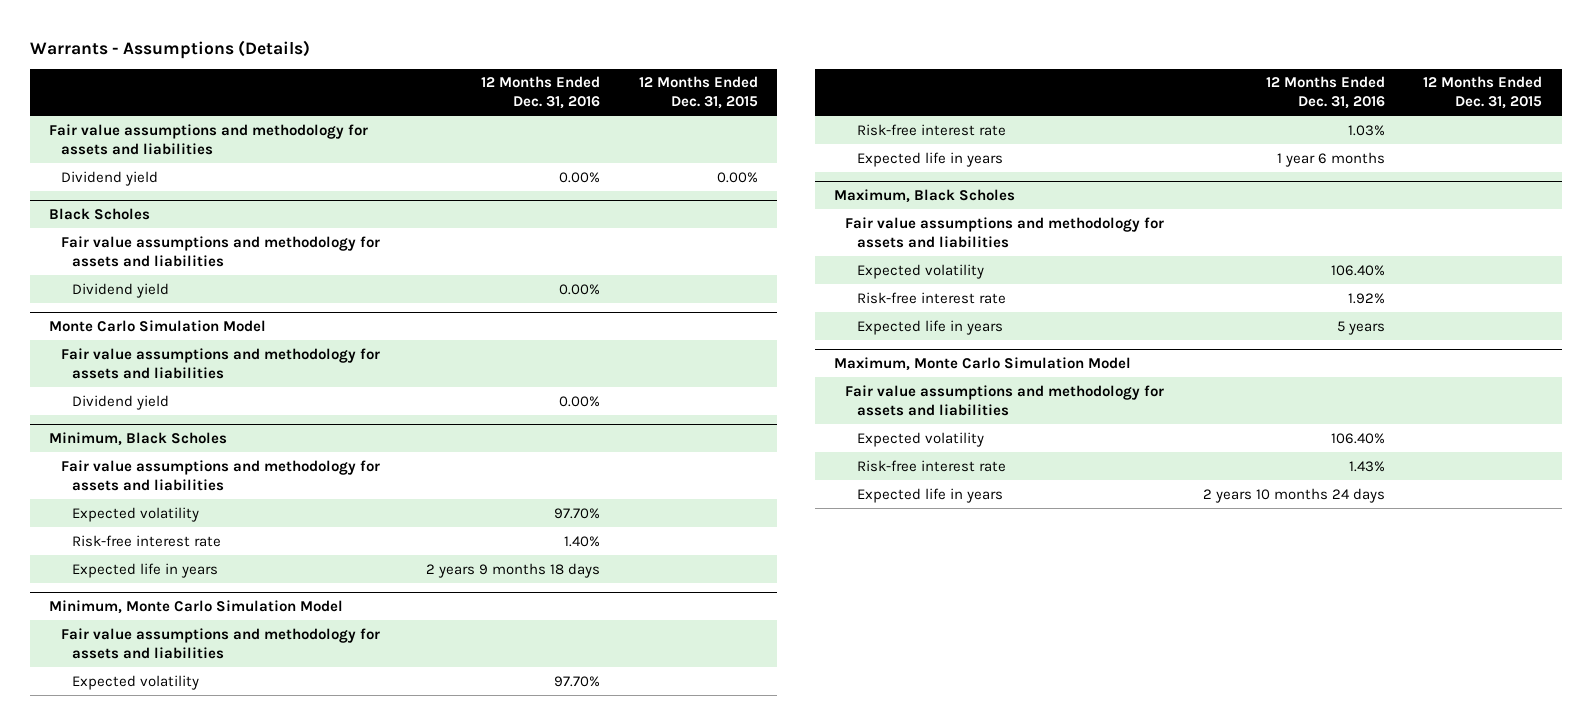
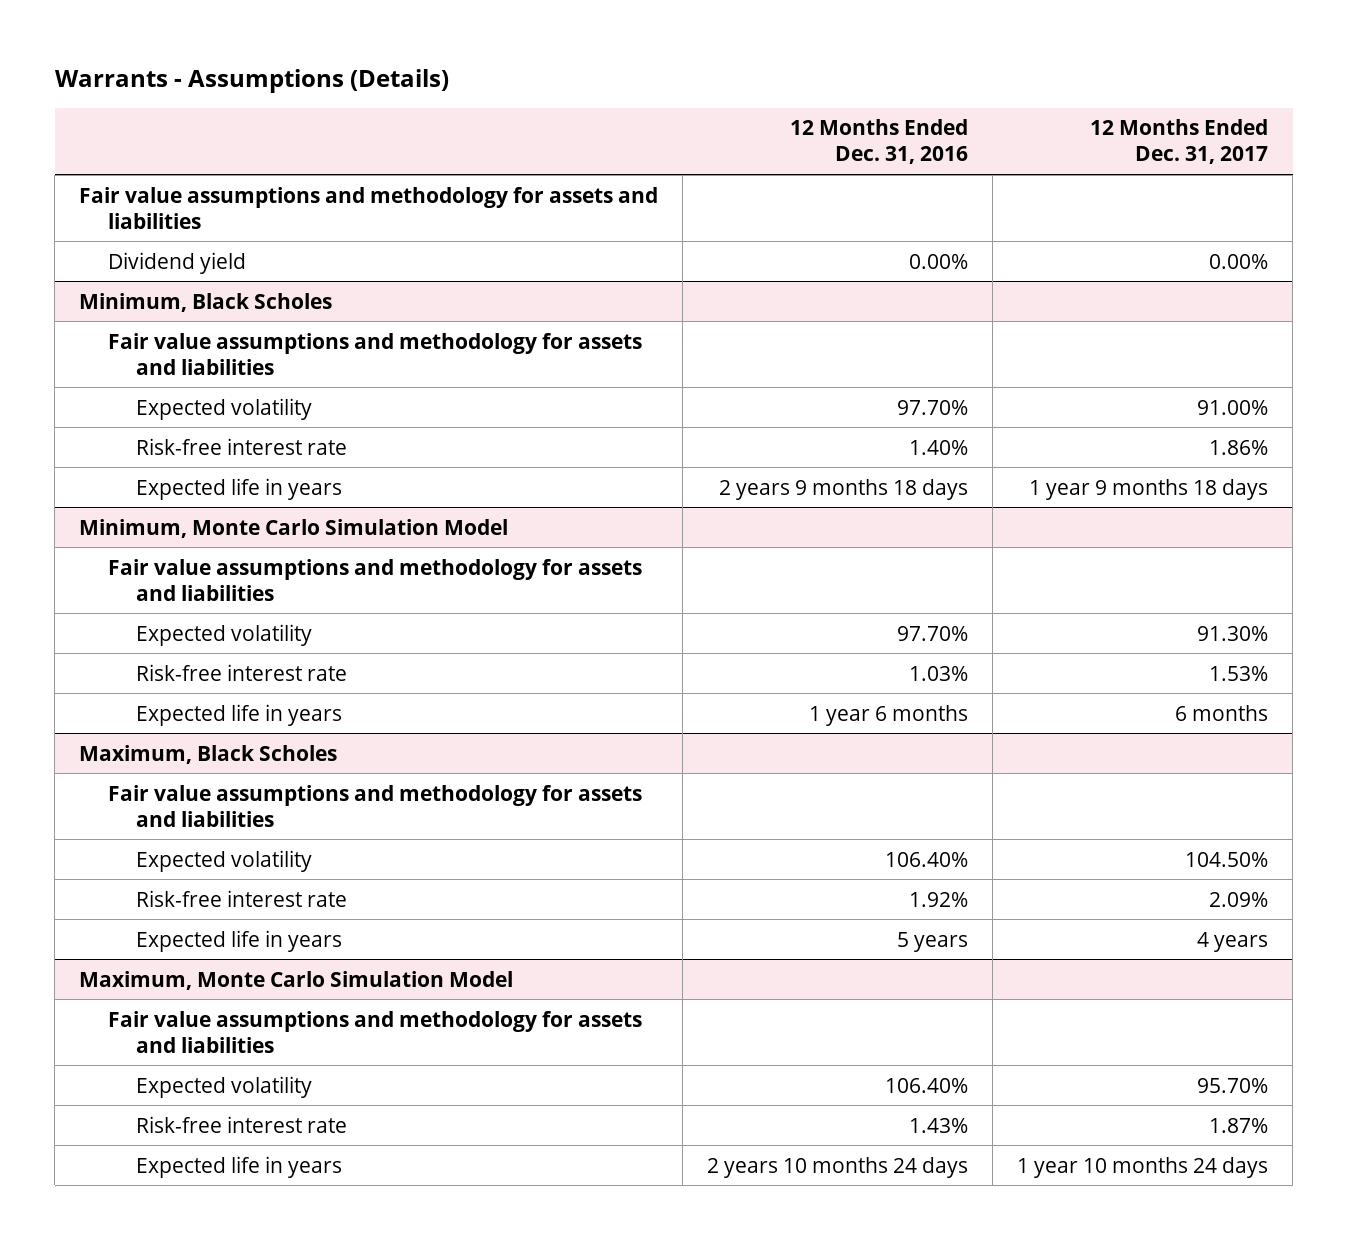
[638,76,758,110] 12 Months Ended Dec. 31, 2015 -> none
none -> [1090,119,1269,165] 12 Months Ended Dec. 31, 2017
[49,208,151,221] Black Scholes -> none
[60,235,380,267] Fair value assumptions and methodology for assets and liabilities -> none
[72,282,170,298] Dividend yield -> none
[49,320,267,333] Monte Carlo Simulation Model -> none
[60,347,380,379] Fair value assumptions and methodology for assets and liabilities -> none
[72,394,170,410] Dividend yield -> none

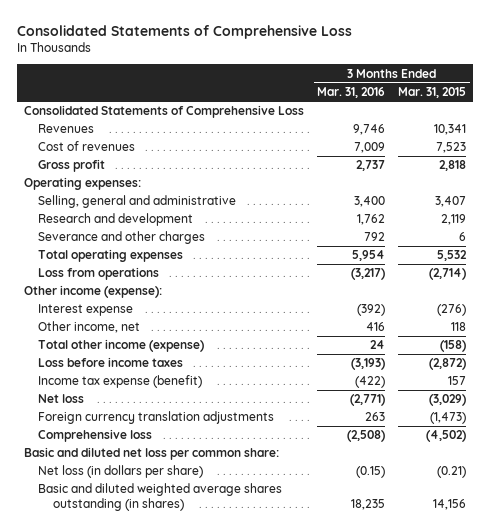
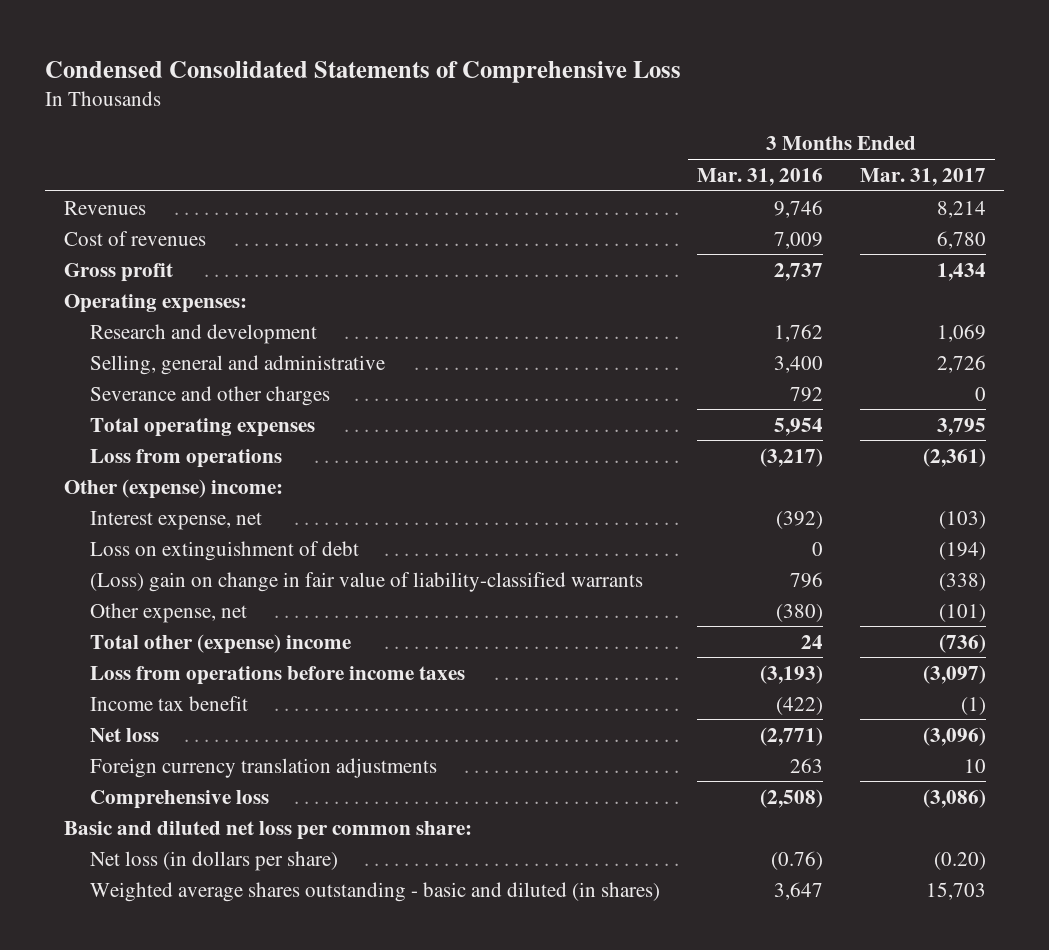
[17,24,353,39] Consolidated Statements of Comprehensive Loss -> [45,60,682,83] Condensed Consolidated Statements of Comprehensive Loss
[398,87,467,99] Mar. 31, 2015 -> none
none -> [859,167,986,186] Mar. 31, 2017
[23,105,304,119] Consolidated Statements of Comprehensive Loss -> none
[38,195,237,209] Selling, general and administrative -> [90,354,386,375] Selling, general and administrative
[23,285,162,299] Other income (expense): -> [63,478,283,499] Other (expense) income:
[38,304,134,317] Interest expense -> [90,510,263,530] Interest expense, net
none -> [90,540,360,561] Loss on extinguishment of debt
none -> [90,571,644,592] (Loss) gain on change in fair value of liability-classified warrants
[38,321,141,334] Other income, net -> [90,602,248,623] Other expense, net
[366,322,386,332] 416 -> [775,603,823,622] (380)
[38,339,205,353] Total other income (expense) -> [90,633,352,654] Total other (expense) income
[38,357,184,368] Loss before income taxes -> [90,665,466,685] Loss from operations before income taxes
[38,375,203,389] Income tax expense (benefit) -> [90,695,249,711] Income tax benefit
[356,466,386,479] (0.15) -> [770,850,823,870] (0.76)
[38,483,283,511] Basic and diluted weighted average shares outstanding (in shares) -> [90,881,661,902] Weighted average shares outstanding - basic and diluted (in shares)
[351,498,386,510] 18,235 -> [773,881,823,900] 3,647

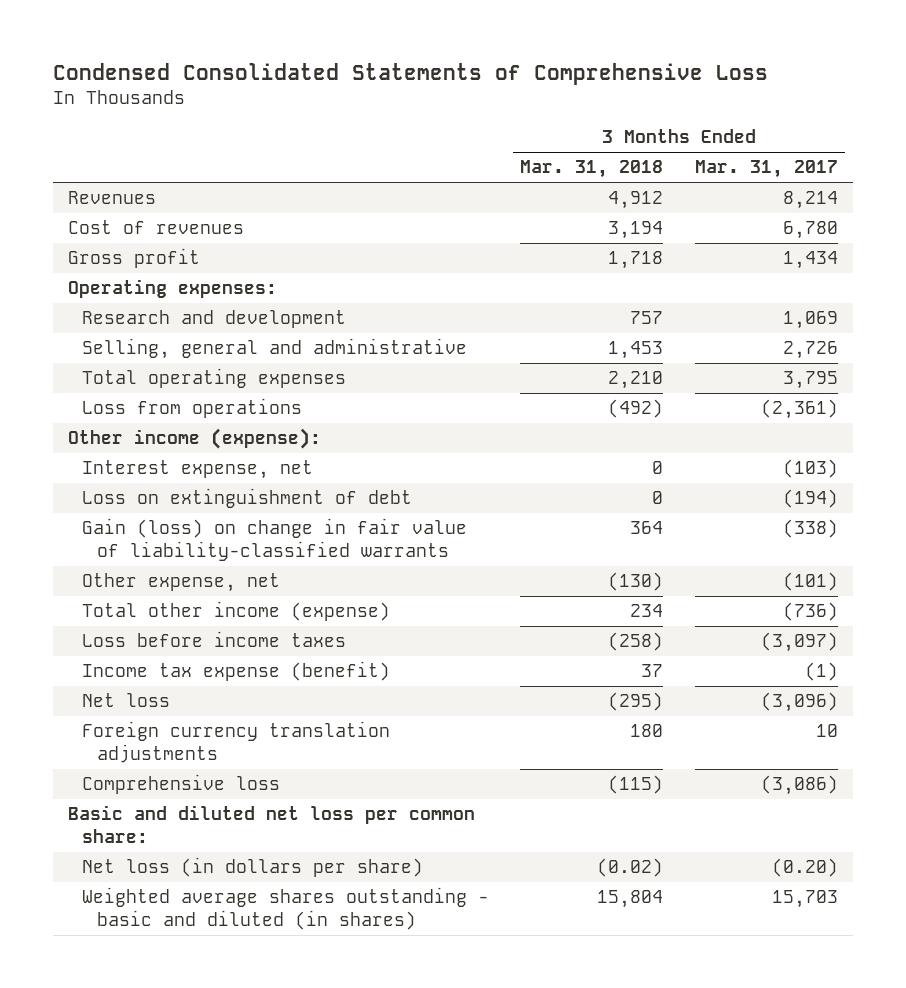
[696,167,823,186] Mar. 31, 2016 -> none
none -> [520,160,664,179] Mar. 31, 2018
[90,385,331,406] Severance and other charges -> none
[63,478,283,499] Other (expense) income: -> [68,428,322,450] Other income (expense):
[90,571,644,592] (Loss) gain on change in fair value of liability-classified warrants -> [82,518,468,562] Gain (loss) on change in fair value of liability-classified warrants
[90,633,352,654] Total other (expense) income -> [82,601,391,622] Total other income (expense)
[90,665,466,685] Loss from operations before income taxes -> [82,631,347,648] Loss before income taxes
[90,695,249,711] Income tax benefit -> [82,661,391,682] Income tax expense (benefit)

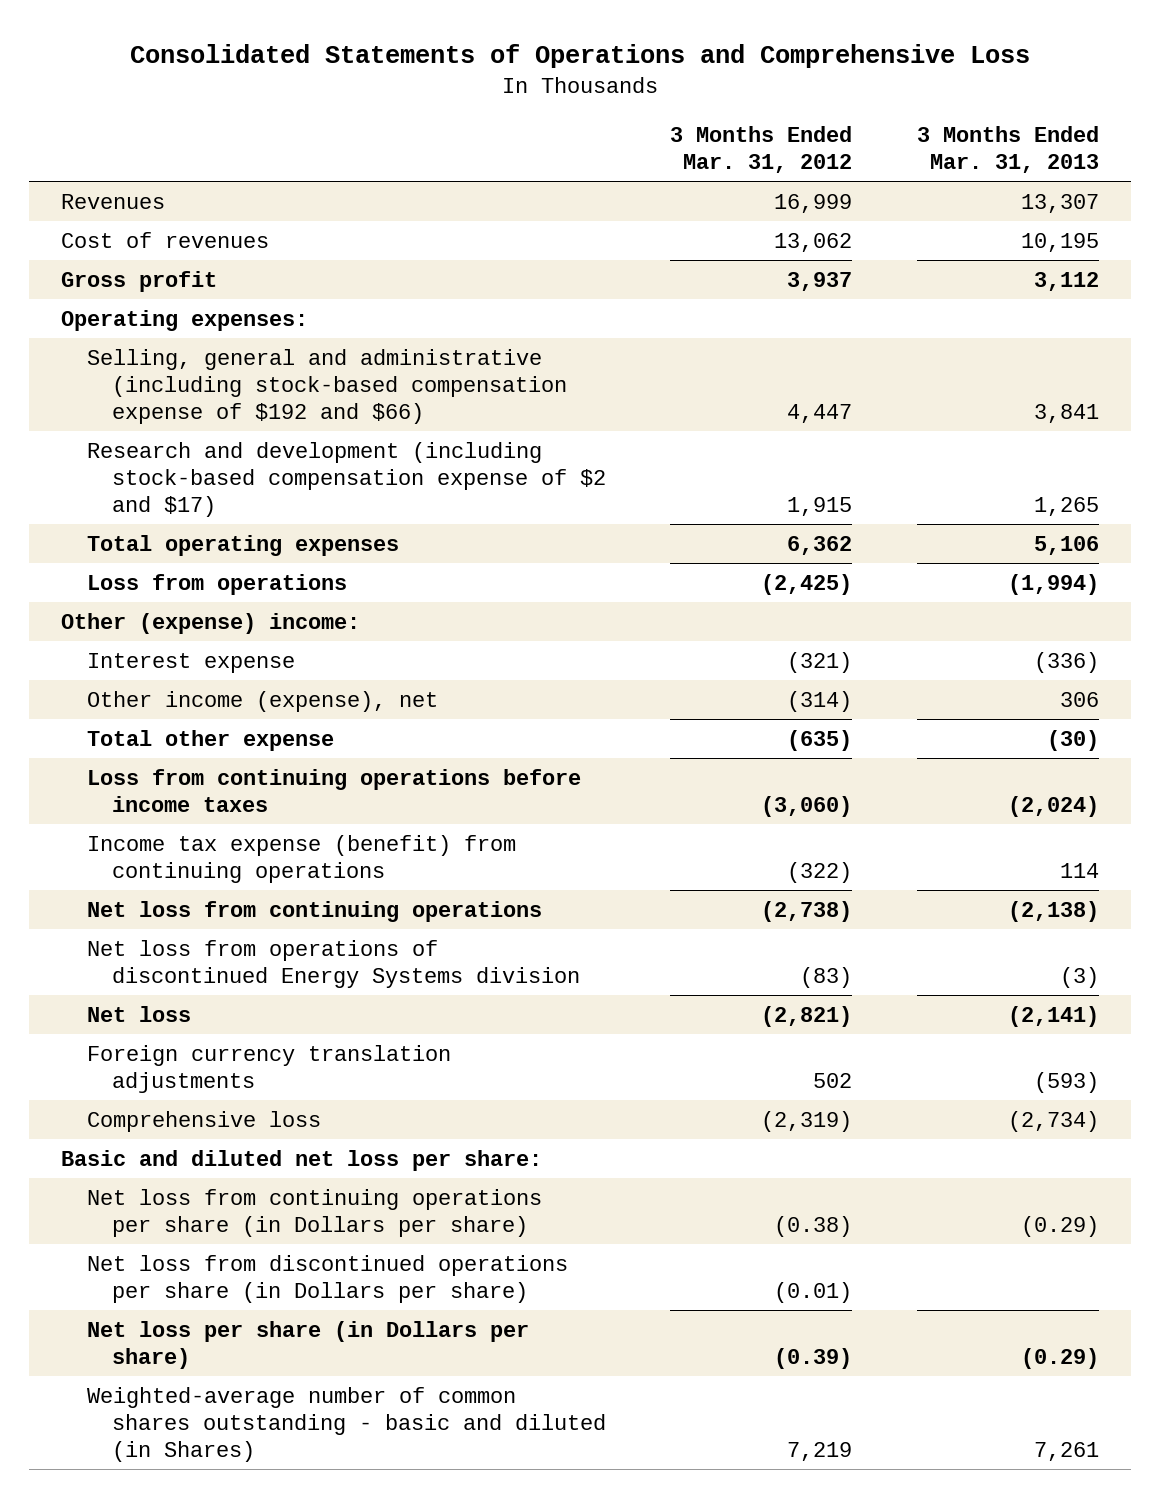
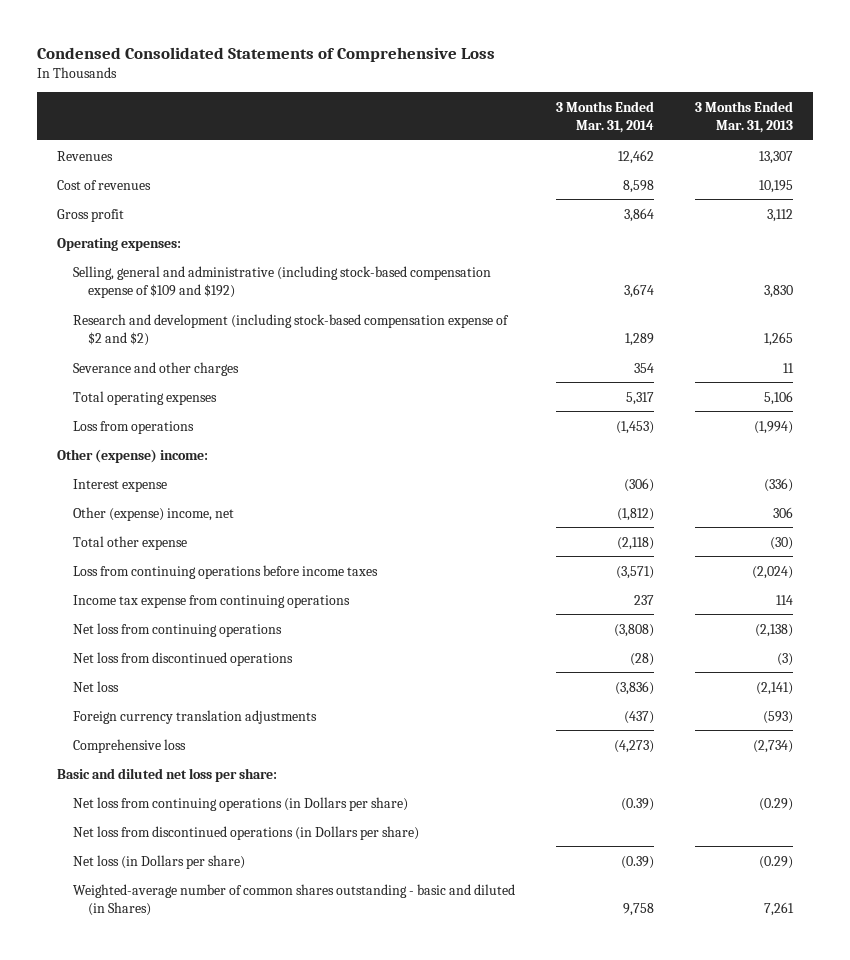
[130,44,1031,69] Consolidated Statements of Operations and Comprehensive Loss -> [36,46,495,62] Condensed Consolidated Statements of Comprehensive Loss
[670,125,853,174] 3 Months Ended Mar. 31, 2012 -> none
none -> [555,100,654,133] 3 Months Ended Mar. 31, 2014
[86,348,568,425] Selling, general and administrative (including stock-based compensation expense of $192 and $66) -> [72,265,491,298] Selling, general and administrative (including stock-based compensation expense of $109 and $192)
[1033,404,1099,424] 3,841 -> [763,284,793,298] 3,830
[86,441,607,518] Research and development (including stock-based compensation expense of $2 and $17) -> [72,313,509,346] Research and development (including stock-based compensation expense of $2 and $2)
none -> [72,361,239,376] Severance and other charges
[86,690,438,712] Other income (expense), net -> [72,506,234,521] Other (expense) income, net
[86,834,516,883] Income tax expense (benefit) from continuing operations -> [72,594,350,608] Income tax expense from continuing operations
[86,939,581,988] Net loss from operations of discontinued Energy Systems division -> [72,651,293,666] Net loss from discontinued operations
[86,1188,542,1237] Net loss from continuing operations per share (in Dollars per share) -> [72,796,408,811] Net loss from continuing operations (in Dollars per share)
[86,1254,568,1303] Net loss from discontinued operations per share (in Dollars per share) -> [72,825,419,840] Net loss from discontinued operations (in Dollars per share)
[86,1320,529,1369] Net loss per share (in Dollars per share) -> [72,854,245,869] Net loss (in Dollars per share)

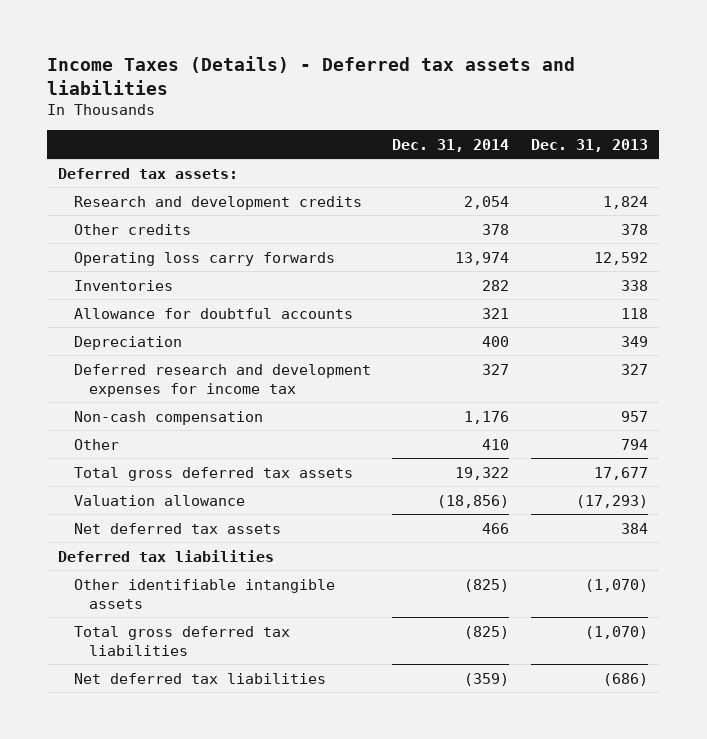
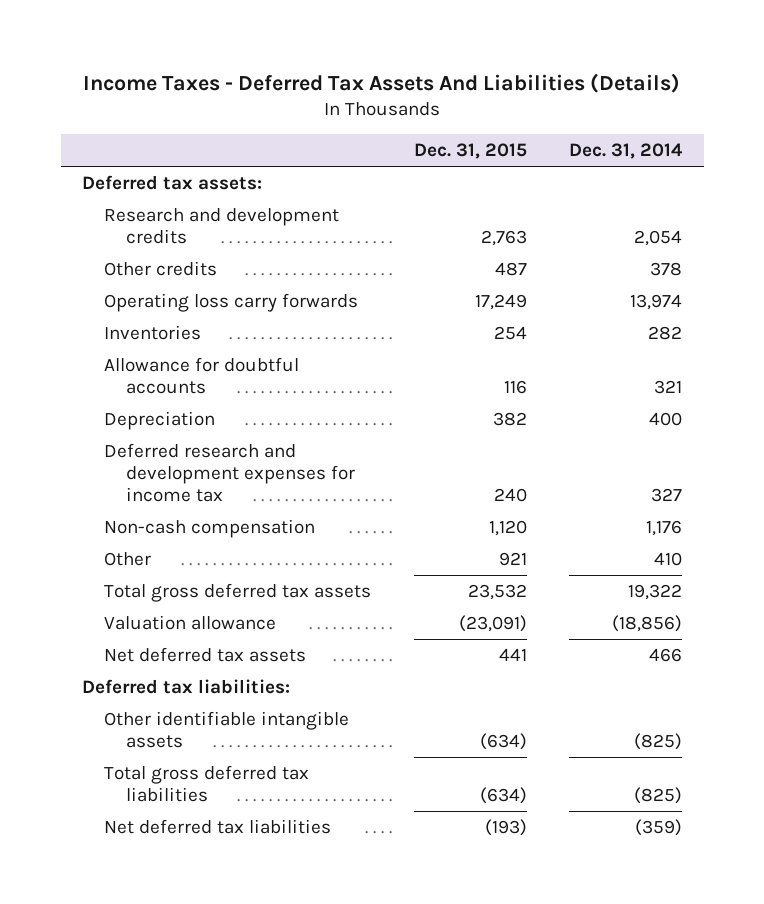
[47,55,576,95] Income Taxes (Details) - Deferred tax assets and liabilities -> [83,72,681,93] Income Taxes - Deferred Tax Assets And Liabilities (Details)
[531,138,649,152] Dec. 31, 2013 -> none
none -> [413,143,527,160] Dec. 31, 2015
[58,549,275,562] Deferred tax liabilities -> [81,678,290,694] Deferred tax liabilities:

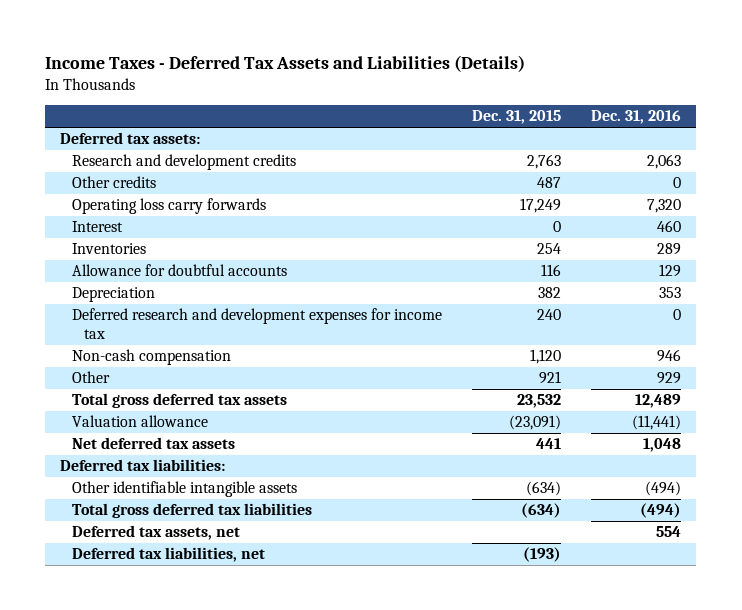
[83,72,681,93] Income Taxes - Deferred Tax Assets And Liabilities (Details) -> [45,55,526,73] Income Taxes - Deferred Tax Assets and Liabilities (Details)
[569,143,684,160] Dec. 31, 2014 -> none
none -> [591,110,682,125] Dec. 31, 2016
none -> [72,221,124,233] Interest
none -> [72,525,241,541] Deferred tax assets, net
[104,818,332,834] Net deferred tax liabilities -> [72,547,266,563] Deferred tax liabilities, net

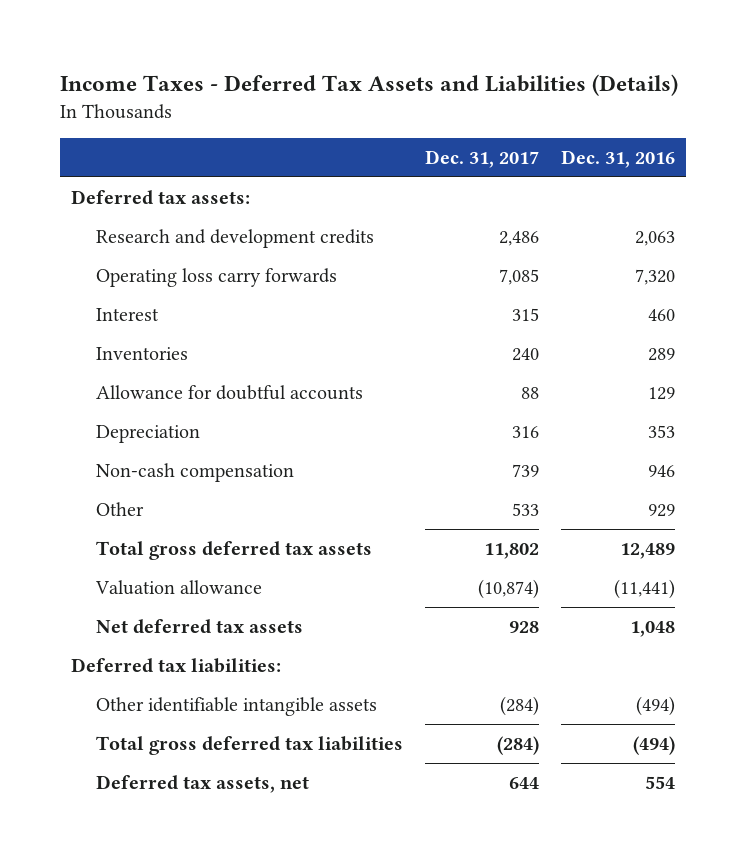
[472,110,562,125] Dec. 31, 2015 -> none
none -> [425,149,540,168] Dec. 31, 2017
[72,176,157,189] Other credits -> none
[72,308,443,339] Deferred research and development expenses for income tax -> none
[72,547,266,563] Deferred tax liabilities, net -> none

